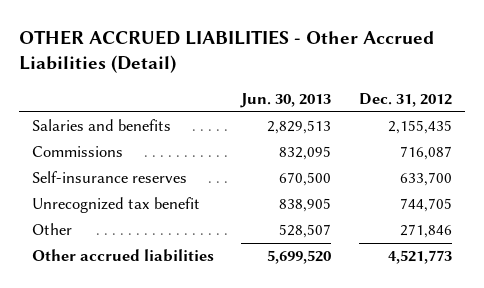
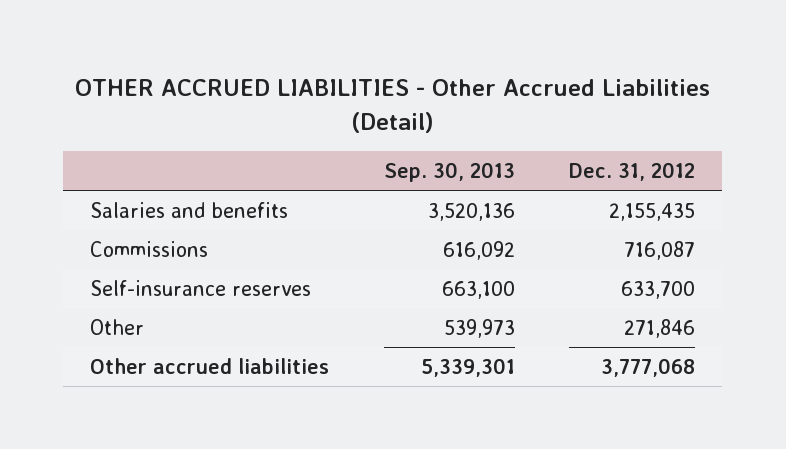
[240,93,332,109] Jun. 30, 2013 -> none
none -> [383,161,515,182] Sep. 30, 2013
[32,197,201,214] Unrecognized tax benefit -> none
[387,250,452,265] 4,521,773 -> [601,357,696,377] 3,777,068

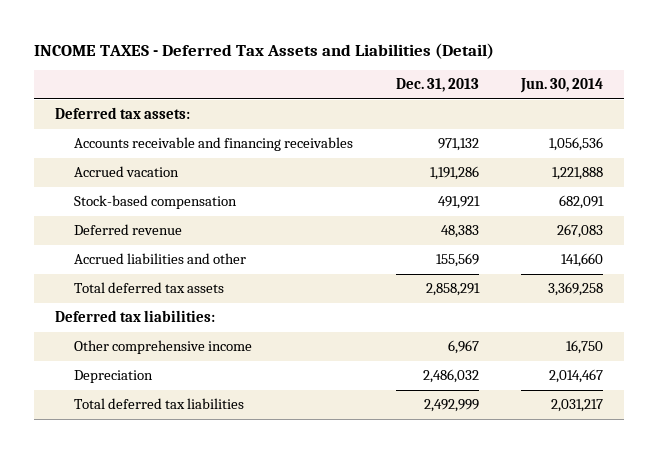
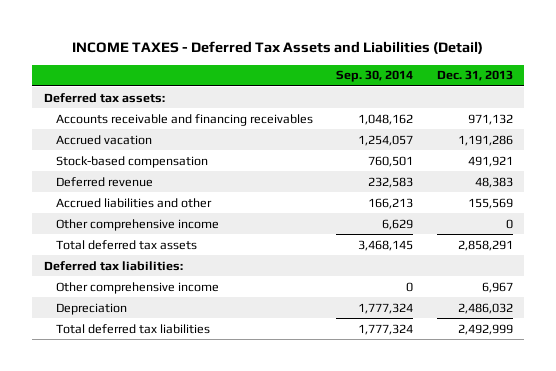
[520,78,604,94] Jun. 30, 2014 -> none
none -> [336,70,414,83] Sep. 30, 2014
none -> [56,218,220,231] Other comprehensive income

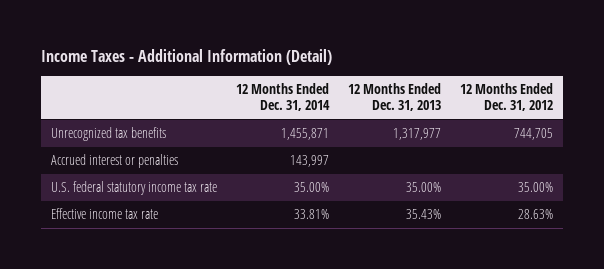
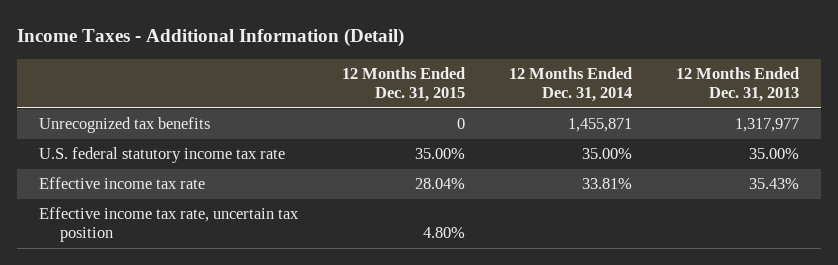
[460,83,554,112] 12 Months Ended Dec. 31, 2012 -> none
none -> [342,67,466,103] 12 Months Ended Dec. 31, 2015
[50,154,178,169] Accrued interest or penalties -> none
none -> [38,207,299,243] Effective income tax rate, uncertain tax position

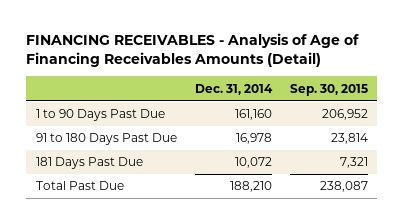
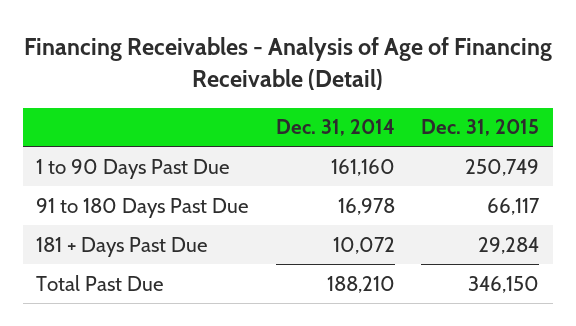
[26,33,360,67] FINANCING RECEIVABLES - Analysis of Age of Financing Receivables Amounts (Detail) -> [23,37,552,90] Financing Receivables - Analysis of Age of Financing Receivable (Detail)
[290,83,369,96] Sep. 30, 2015 -> none
none -> [421,119,540,137] Dec. 31, 2015
[35,157,143,170] 181 Days Past Due -> [36,236,209,257] 181 + Days Past Due

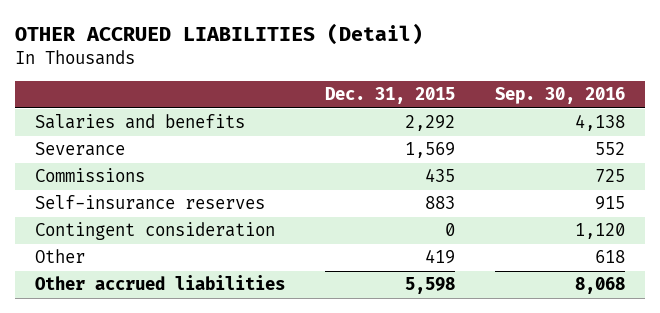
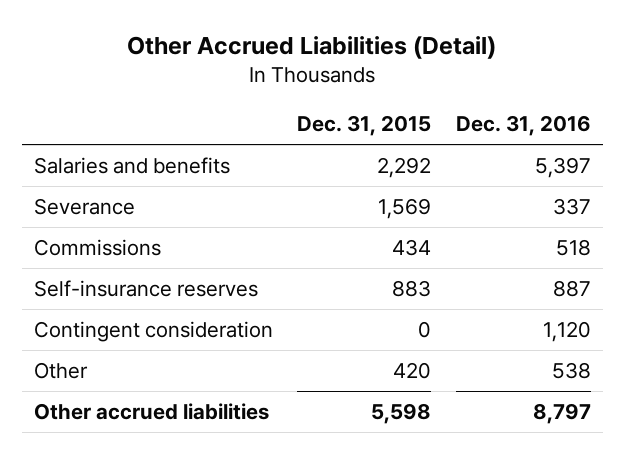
[14,23,423,46] OTHER ACCRUED LIABILITIES (Detail) -> [127,36,497,60] Other Accrued Liabilities (Detail)
[495,87,626,105] Sep. 30, 2016 -> none
none -> [455,115,591,137] Dec. 31, 2016
[425,168,456,183] 435 -> [392,239,432,257] 434
[425,249,456,265] 419 -> [393,362,432,380] 420

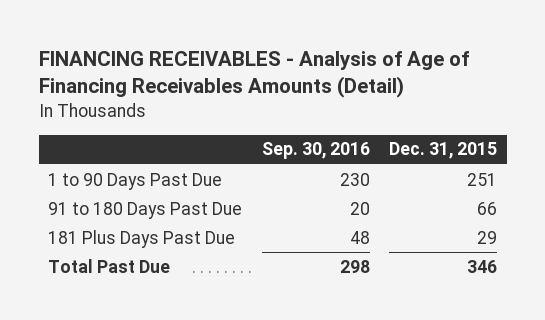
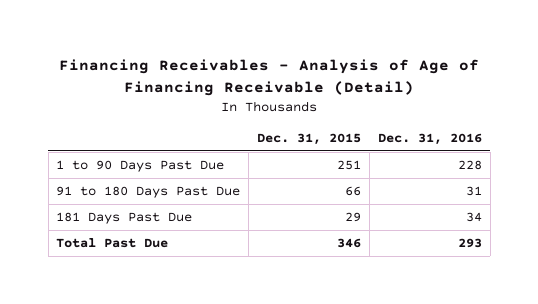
[38,50,469,99] FINANCING RECEIVABLES - Analysis of Age of Financing Receivables Amounts (Detail) -> [59,58,480,96] Financing Receivables - Analysis of Age of Financing Receivable (Detail)
[261,142,370,160] Sep. 30, 2016 -> none
none -> [377,132,482,145] Dec. 31, 2016
[48,229,236,248] 181 Plus Days Past Due -> [56,212,193,225] 181 Days Past Due

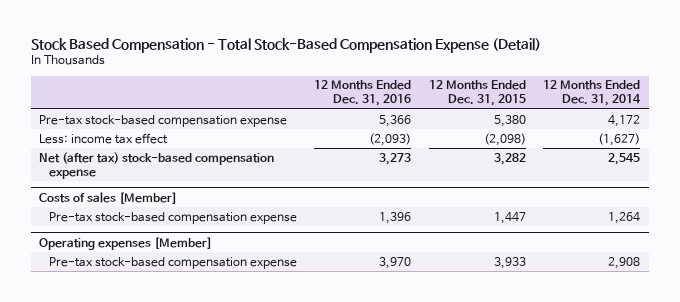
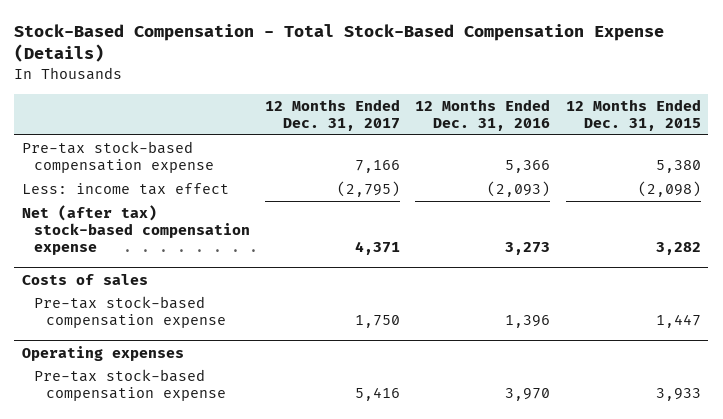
[30,37,541,53] Stock Based Compensation - Total Stock-Based Compensation Expense (Detail) -> [14,23,665,63] Stock-Based Compensation - Total Stock-Based Compensation Expense (Details)
[543,80,642,107] 12 Months Ended Dec. 31, 2014 -> none
none -> [265,98,401,131] 12 Months Ended Dec. 31, 2017
[39,191,178,204] Costs of sales [Member] -> [21,273,148,285] Costs of sales
[39,236,213,250] Operating expenses [Member] -> [21,345,184,361] Operating expenses

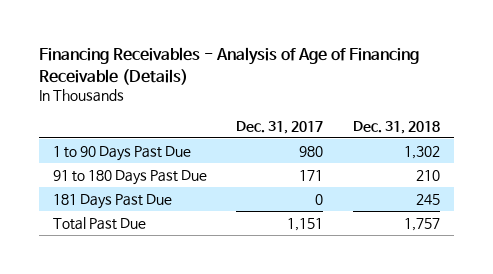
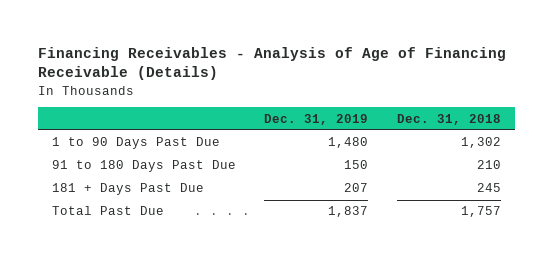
[236,120,324,134] Dec. 31, 2017 -> none
none -> [264,113,369,125] Dec. 31, 2019
[53,193,173,209] 181 Days Past Due -> [52,183,205,196] 181 + Days Past Due

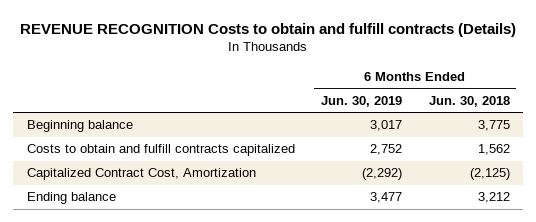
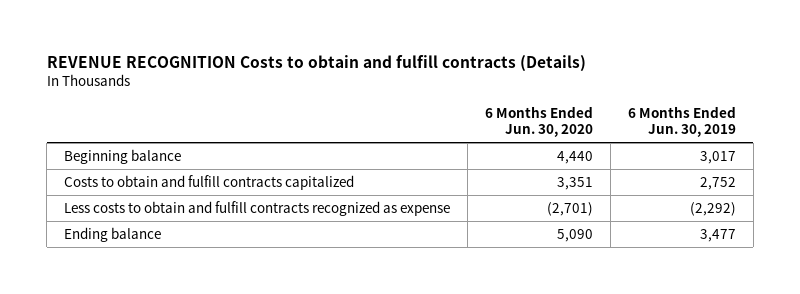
[428,95,510,107] Jun. 30, 2018 -> none
none -> [484,105,593,138] 6 Months Ended Jun. 30, 2020
[26,168,256,181] Capitalized Contract Cost, Amortization -> [63,200,450,216] Less costs to obtain and fulfill contracts recognized as expense

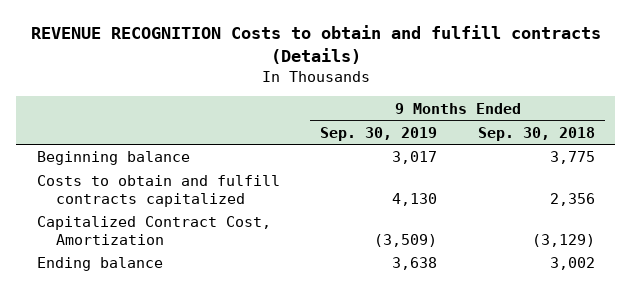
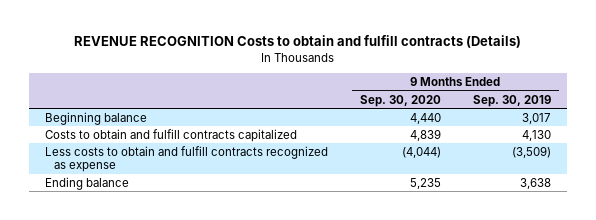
[477,126,595,141] Sep. 30, 2018 -> none
none -> [359,94,441,107] Sep. 30, 2020
[36,216,271,245] Capitalized Contract Cost, Amortization -> [44,145,328,173] Less costs to obtain and fulfill contracts recognized as expense

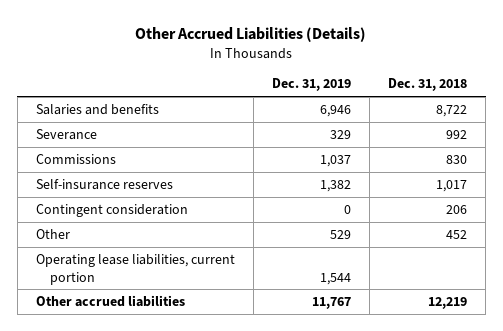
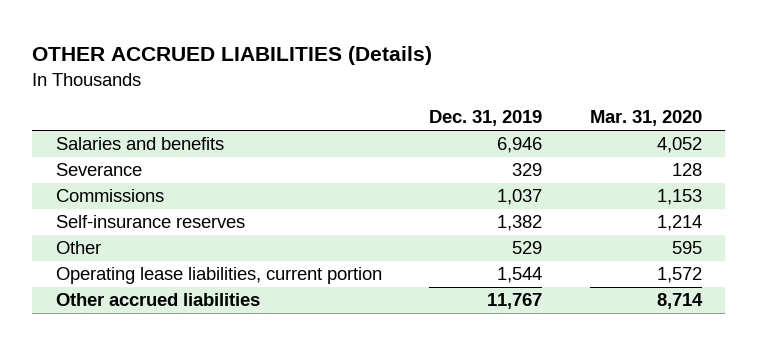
[135,26,367,42] Other Accrued Liabilities (Details) -> [32,45,433,65] OTHER ACCRUED LIABILITIES (Details)
[388,78,468,92] Dec. 31, 2018 -> none
none -> [589,110,702,127] Mar. 31, 2020
[35,203,188,217] Contingent consideration -> none

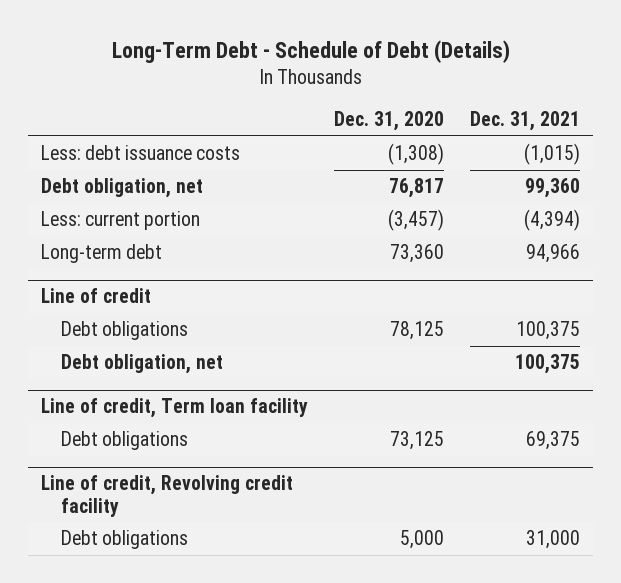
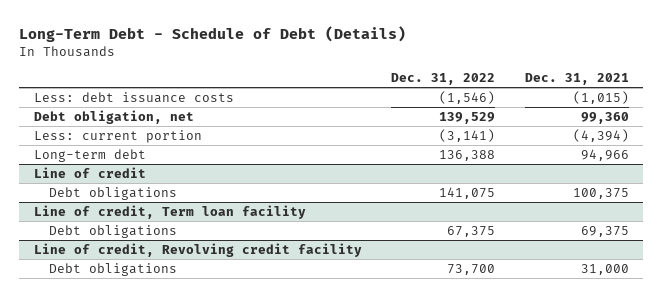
[334,111,445,132] Dec. 31, 2020 -> none
none -> [391,73,496,86] Dec. 31, 2022
[60,354,223,375] Debt obligation, net -> none

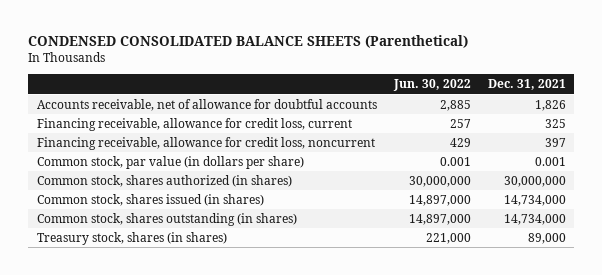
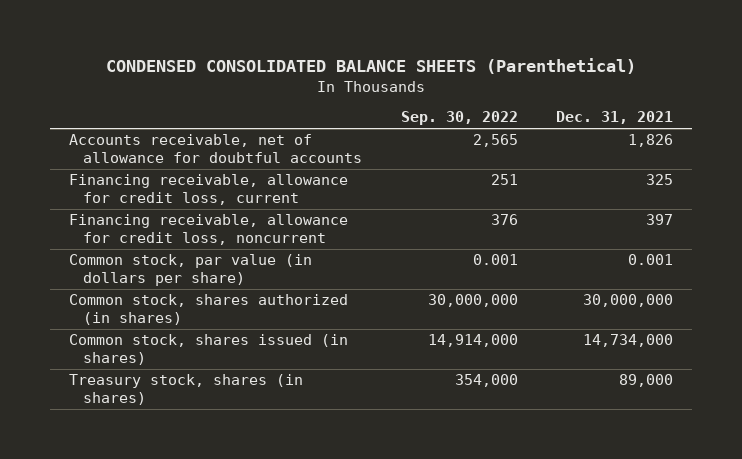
[392,79,471,92] Jun. 30, 2022 -> none
none -> [400,111,518,126] Sep. 30, 2022
[36,212,297,226] Common stock, shares outstanding (in shares) -> none

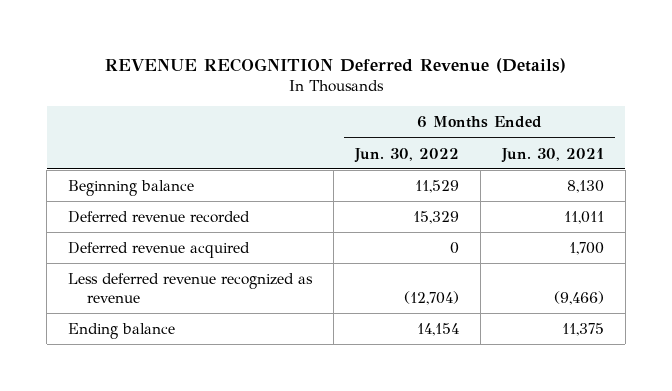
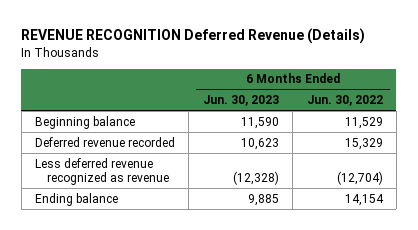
[500,147,604,163] Jun. 30, 2021 -> none
none -> [202,95,279,107] Jun. 30, 2023
[68,241,251,258] Deferred revenue acquired -> none

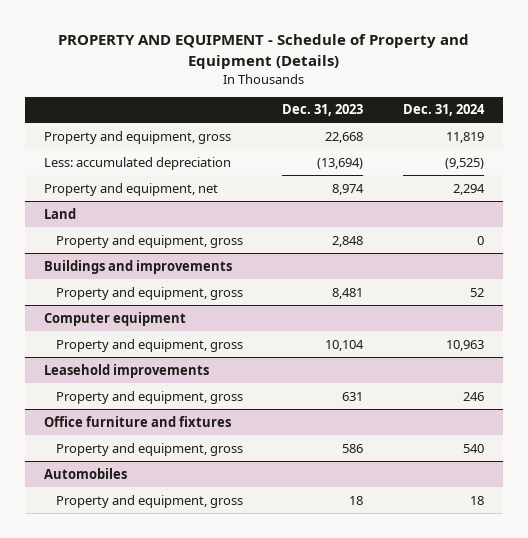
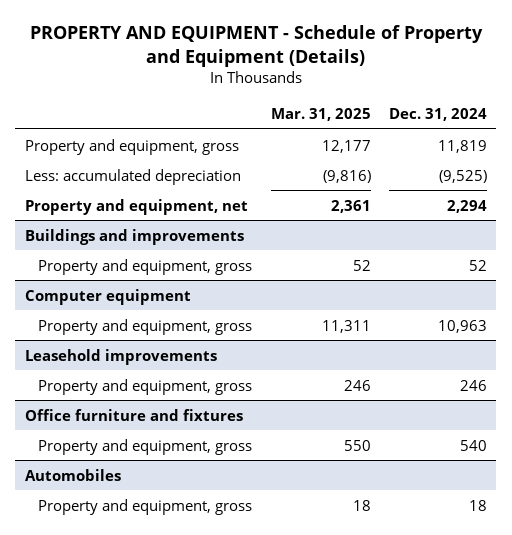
[282,104,364,117] Dec. 31, 2023 -> none
none -> [270,108,371,122] Mar. 31, 2025
[44,207,77,219] Land -> none
[56,234,244,248] Property and equipment, gross -> none

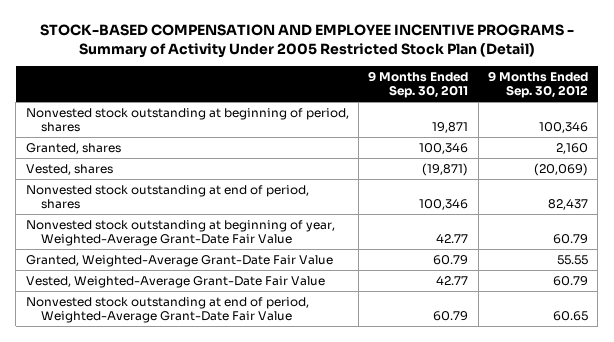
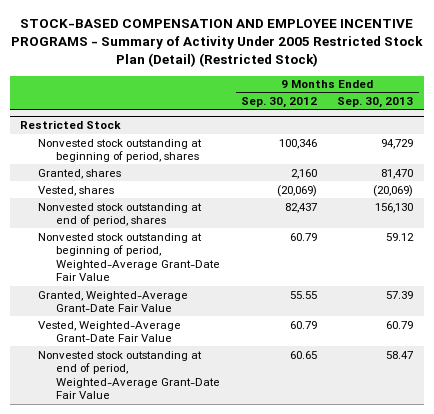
[39,23,574,58] STOCK-BASED COMPENSATION AND EMPLOYEE INCENTIVE PROGRAMS - Summary of Activity Under 2005 Restricted Stock Plan (Detail) -> [10,19,423,68] STOCK-BASED COMPENSATION AND EMPLOYEE INCENTIVE PROGRAMS - Summary of Activity Under 2005 Restricted Stock Plan (Detail) (Restricted Stock)
[368,70,469,99] 9 Months Ended Sep. 30, 2011 -> none
none -> [337,96,414,108] Sep. 30, 2013
none -> [20,120,122,130] Restricted Stock
[25,219,335,247] Nonvested stock outstanding at beginning of year, Weighted-Average Grant-Date Fair Value -> [38,232,221,282] Nonvested stock outstanding at beginning of period, Weighted-Average Grant-Date Fair Value

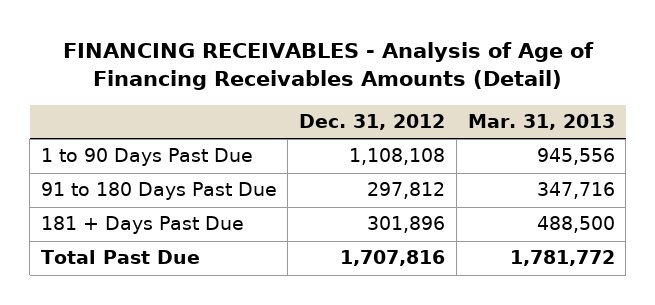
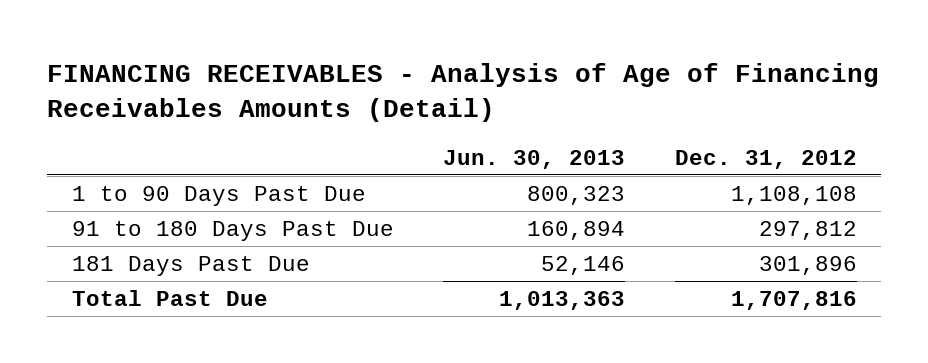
[467,114,615,131] Mar. 31, 2013 -> none
none -> [443,149,626,169] Jun. 30, 2013
[40,216,244,235] 181 + Days Past Due -> [71,255,310,276] 181 Days Past Due

